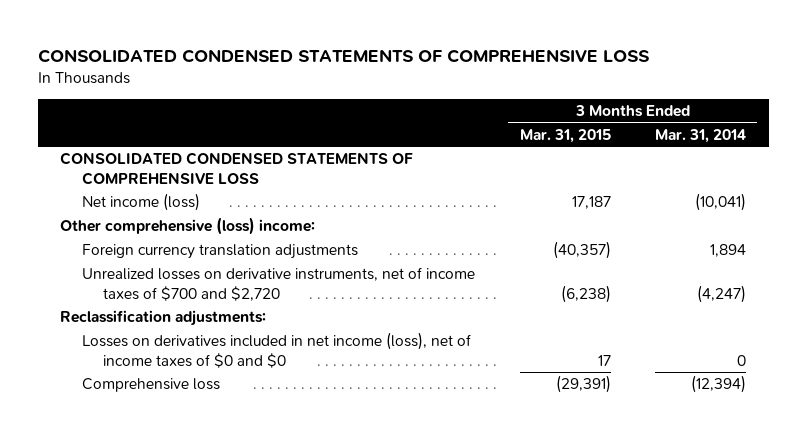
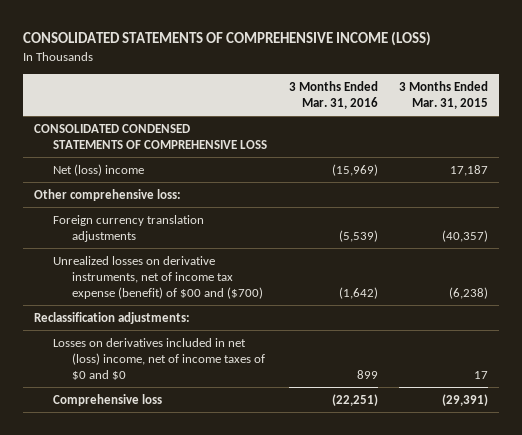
[38,49,651,64] CONSOLIDATED CONDENSED STATEMENTS OF COMPREHENSIVE LOSS -> [22,31,431,47] CONSOLIDATED STATEMENTS OF COMPREHENSIVE INCOME (LOSS)
[655,128,747,143] Mar. 31, 2014 -> none
none -> [288,80,378,110] 3 Months Ended Mar. 31, 2016
[81,193,200,212] Net income (loss) -> [52,163,144,176] Net (loss) income
[60,217,316,236] Other comprehensive (loss) income: -> [33,188,181,201] Other comprehensive loss:
[81,267,475,301] Unrealized losses on derivative instruments, net of income taxes of $700 and $2,720 -> [52,255,263,300] Unrealized losses on derivative instruments, net of income tax expense (benefit) of $00 and ($700)
[81,332,471,368] Losses on derivatives included in net income (loss), net of income taxes of $0 and $0 -> [52,337,265,381] Losses on derivatives included in net (loss) income, net of income taxes of $0 and $0

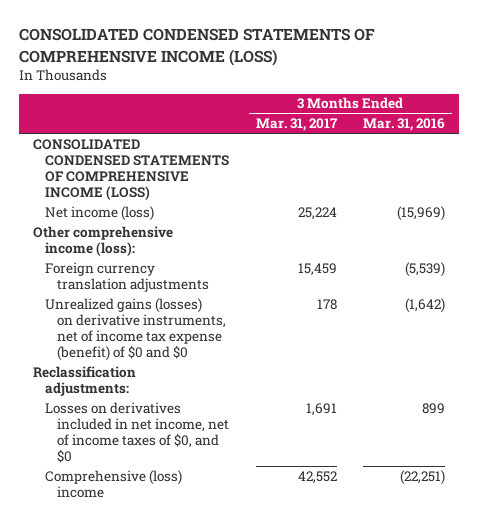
[22,31,431,47] CONSOLIDATED STATEMENTS OF COMPREHENSIVE INCOME (LOSS) -> [19,28,376,66] CONSOLIDATED CONDENSED STATEMENTS OF COMPREHENSIVE INCOME (LOSS)
[399,80,489,110] 3 Months Ended Mar. 31, 2015 -> none
none -> [255,118,338,132] Mar. 31, 2017
[33,123,267,149] CONSOLIDATED CONDENSED STATEMENTS OF COMPREHENSIVE LOSS -> [32,138,229,200] CONSOLIDATED CONDENSED STATEMENTS OF COMPREHENSIVE INCOME (LOSS)
[52,163,144,176] Net (loss) income -> [44,205,154,221] Net income (loss)
[33,188,181,201] Other comprehensive loss: -> [32,225,173,256] Other comprehensive income (loss):
[52,255,263,300] Unrealized losses on derivative instruments, net of income tax expense (benefit) of $00 and ($700) -> [44,297,226,361] Unrealized gains (losses) on derivative instruments, net of income tax expense (benefit) of $0 and $0
[52,337,265,381] Losses on derivatives included in net (loss) income, net of income taxes of $0 and $0 -> [44,401,229,463] Losses on derivatives included in net income, net of income taxes of $0, and $0
[52,393,162,406] Comprehensive loss -> [44,469,182,498] Comprehensive (loss) income

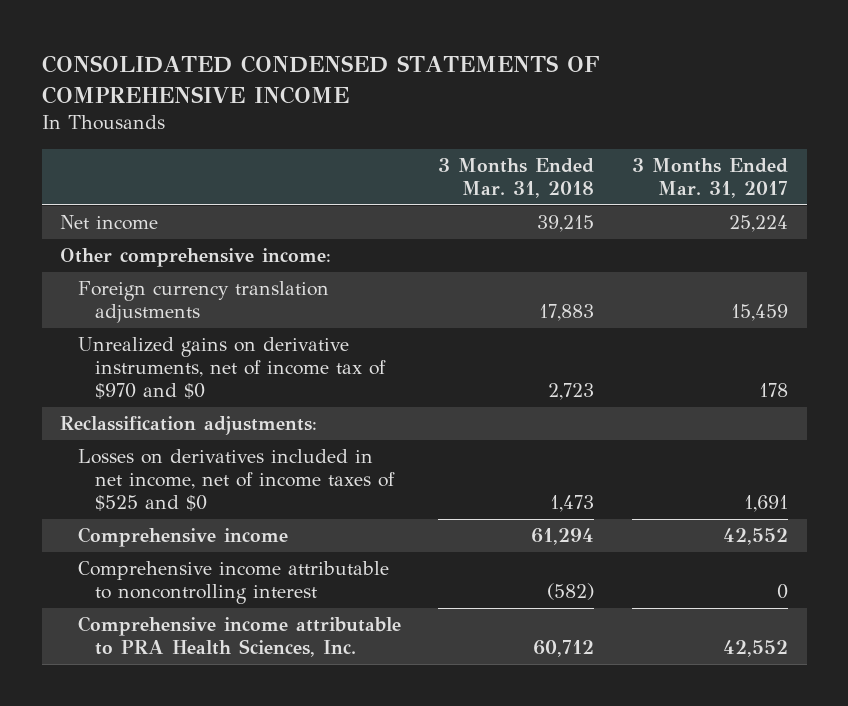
[19,28,376,66] CONSOLIDATED CONDENSED STATEMENTS OF COMPREHENSIVE INCOME (LOSS) -> [41,55,600,104] CONSOLIDATED CONDENSED STATEMENTS OF COMPREHENSIVE INCOME
[363,118,446,132] Mar. 31, 2016 -> none
none -> [438,158,595,199] 3 Months Ended Mar. 31, 2018
[32,138,229,200] CONSOLIDATED CONDENSED STATEMENTS OF COMPREHENSIVE INCOME (LOSS) -> none
[44,205,154,221] Net income (loss) -> [60,215,159,231] Net income
[32,225,173,256] Other comprehensive income (loss): -> [60,248,332,268] Other comprehensive income:
[44,297,226,361] Unrealized gains (losses) on derivative instruments, net of income tax expense (benefit) of $0 and $0 -> [77,337,386,400] Unrealized gains on derivative instruments, net of income tax of $970 and $0
[44,401,229,463] Losses on derivatives included in net income, net of income taxes of $0, and $0 -> [77,449,395,512] Losses on derivatives included in net income, net of income taxes of $525 and $0
none -> [77,527,288,548] Comprehensive income
none -> [77,561,389,605] Comprehensive income attributable to noncontrolling interest
[44,469,182,498] Comprehensive (loss) income -> [77,616,401,658] Comprehensive income attributable to PRA Health Sciences, Inc.

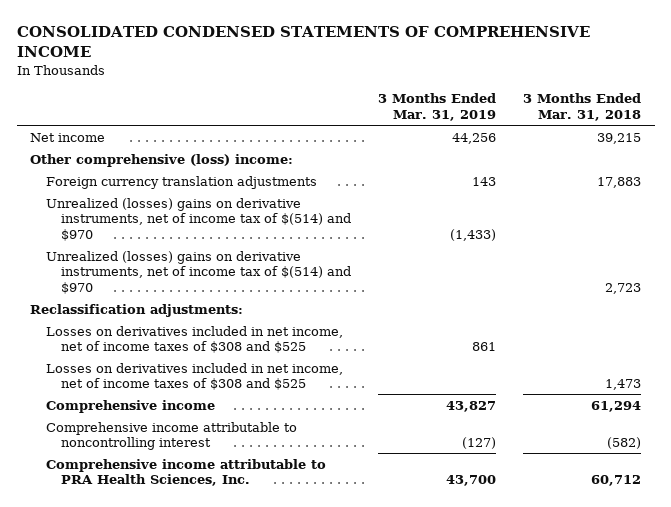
[631,158,788,199] 3 Months Ended Mar. 31, 2017 -> none
none -> [378,93,497,122] 3 Months Ended Mar. 31, 2019
[60,248,332,268] Other comprehensive income: -> [30,153,294,167] Other comprehensive (loss) income:
none -> [45,197,352,242] Unrealized (losses) gains on derivative instruments, net of income tax of $(514) and $970
[77,337,386,400] Unrealized gains on derivative instruments, net of income tax of $970 and $0 -> [45,250,352,295] Unrealized (losses) gains on derivative instruments, net of income tax of $(514) and $970
none -> [45,325,343,354] Losses on derivatives included in net income, net of income taxes of $308 and $525
[77,449,395,512] Losses on derivatives included in net income, net of income taxes of $525 and $0 -> [45,362,343,391] Losses on derivatives included in net income, net of income taxes of $308 and $525

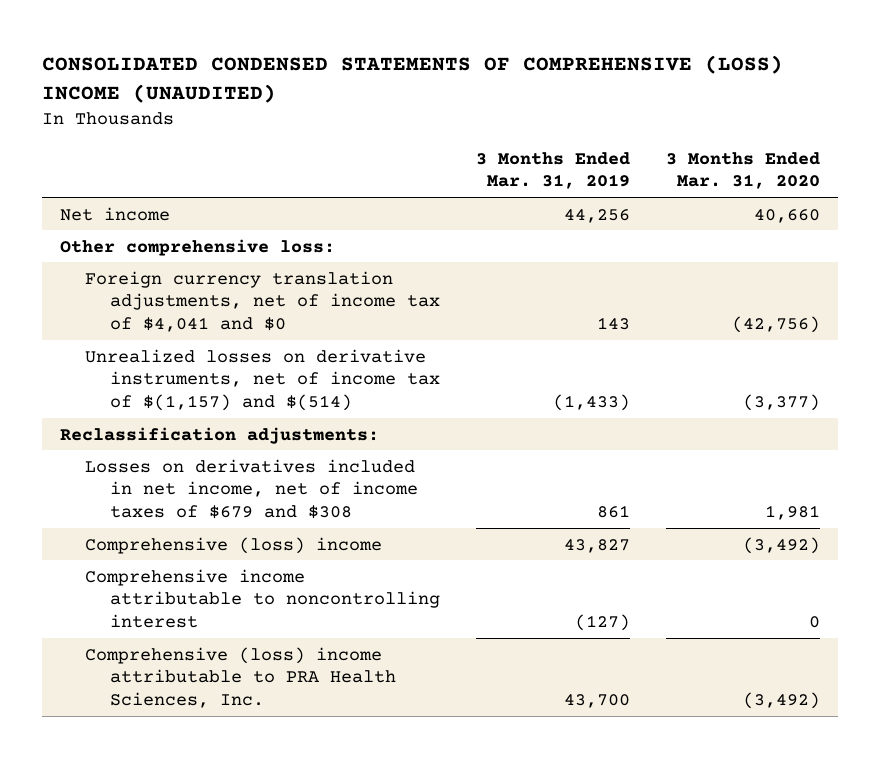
[16,25,590,58] CONSOLIDATED CONDENSED STATEMENTS OF COMPREHENSIVE INCOME -> [41,55,783,103] CONSOLIDATED CONDENSED STATEMENTS OF COMPREHENSIVE (LOSS) INCOME (UNAUDITED)
[523,93,642,122] 3 Months Ended Mar. 31, 2018 -> none
none -> [665,151,820,190] 3 Months Ended Mar. 31, 2020
[45,250,352,295] Unrealized (losses) gains on derivative instruments, net of income tax of $(514) and $970 -> none
[30,153,294,167] Other comprehensive (loss) income: -> [59,238,335,256] Other comprehensive loss:
[45,175,317,189] Foreign currency translation adjustments -> [84,270,441,332] Foreign currency translation adjustments, net of income tax of $4,041 and $0
[45,197,352,242] Unrealized (losses) gains on derivative instruments, net of income tax of $(514) and $970 -> [84,348,441,411] Unrealized losses on derivative instruments, net of income tax of $(1,157) and $(514)
[45,362,343,391] Losses on derivatives included in net income, net of income taxes of $308 and $525 -> none
[45,325,343,354] Losses on derivatives included in net income, net of income taxes of $308 and $525 -> [84,458,419,519] Losses on derivatives included in net income, net of income taxes of $679 and $308
[45,399,215,413] Comprehensive income -> [84,536,382,554] Comprehensive (loss) income
[45,458,326,487] Comprehensive income attributable to PRA Health Sciences, Inc. -> [84,646,397,708] Comprehensive (loss) income attributable to PRA Health Sciences, Inc.

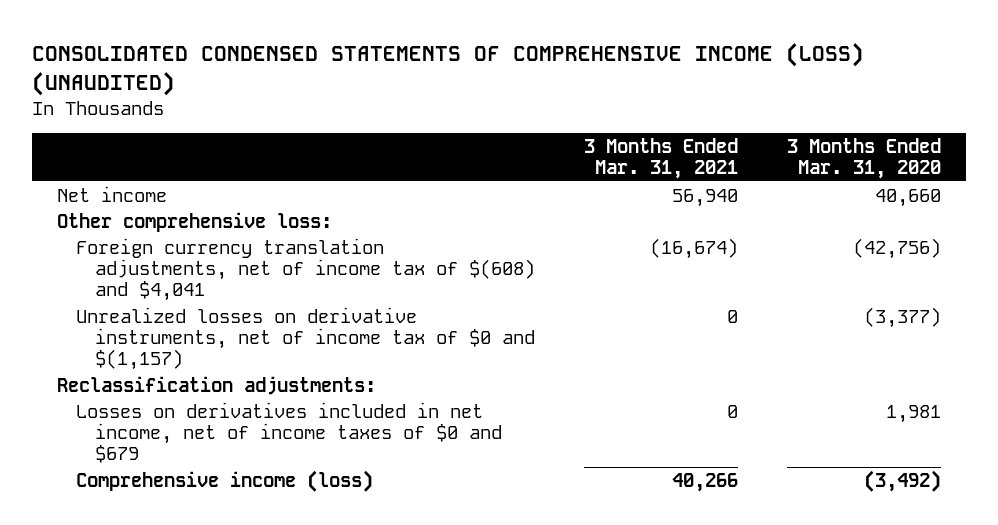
[41,55,783,103] CONSOLIDATED CONDENSED STATEMENTS OF COMPREHENSIVE (LOSS) INCOME (UNAUDITED) -> [32,43,865,96] CONSOLIDATED CONDENSED STATEMENTS OF COMPREHENSIVE INCOME (LOSS) (UNAUDITED)
[476,151,631,190] 3 Months Ended Mar. 31, 2019 -> none
none -> [584,137,739,180] 3 Months Ended Mar. 31, 2021
[84,270,441,332] Foreign currency translation adjustments, net of income tax of $4,041 and $0 -> [76,237,536,302] Foreign currency translation adjustments, net of income tax of $(608) and $4,041
[84,348,441,411] Unrealized losses on derivative instruments, net of income tax of $(1,157) and $(514) -> [76,306,536,371] Unrealized losses on derivative instruments, net of income tax of $0 and $(1,157)
[84,536,382,554] Comprehensive (loss) income -> none
[84,568,441,628] Comprehensive income attributable to noncontrolling interest -> none
[84,458,419,519] Losses on derivatives included in net income, net of income taxes of $679 and $308 -> [76,401,503,464] Losses on derivatives included in net income, net of income taxes of $0 and $679
[84,646,397,708] Comprehensive (loss) income attributable to PRA Health Sciences, Inc. -> [76,469,374,492] Comprehensive income (loss)

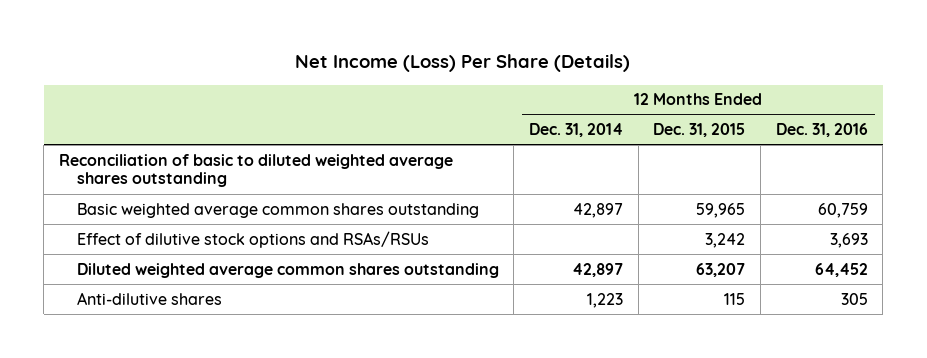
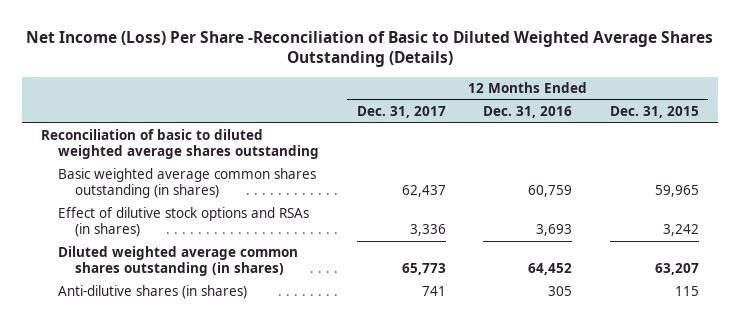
[295,54,631,73] Net Income (Loss) Per Share (Details) -> [25,30,713,68] Net Income (Loss) Per Share -Reconciliation of Basic to Diluted Weighted Average Shares Outstanding (Details)
[529,123,624,138] Dec. 31, 2014 -> none
none -> [356,105,446,118] Dec. 31, 2017
[76,202,479,218] Basic weighted average common shares outstanding -> [57,168,316,199] Basic weighted average common shares outstanding (in shares)
[76,230,429,248] Effect of dilutive stock options and RSAs/RSUs -> [57,207,309,238] Effect of dilutive stock options and RSAs (in shares)
[76,262,499,278] Diluted weighted average common shares outstanding -> [57,246,298,277] Diluted weighted average common shares outstanding (in shares)
[76,291,222,305] Anti-dilutive shares -> [57,285,247,300] Anti-dilutive shares (in shares)

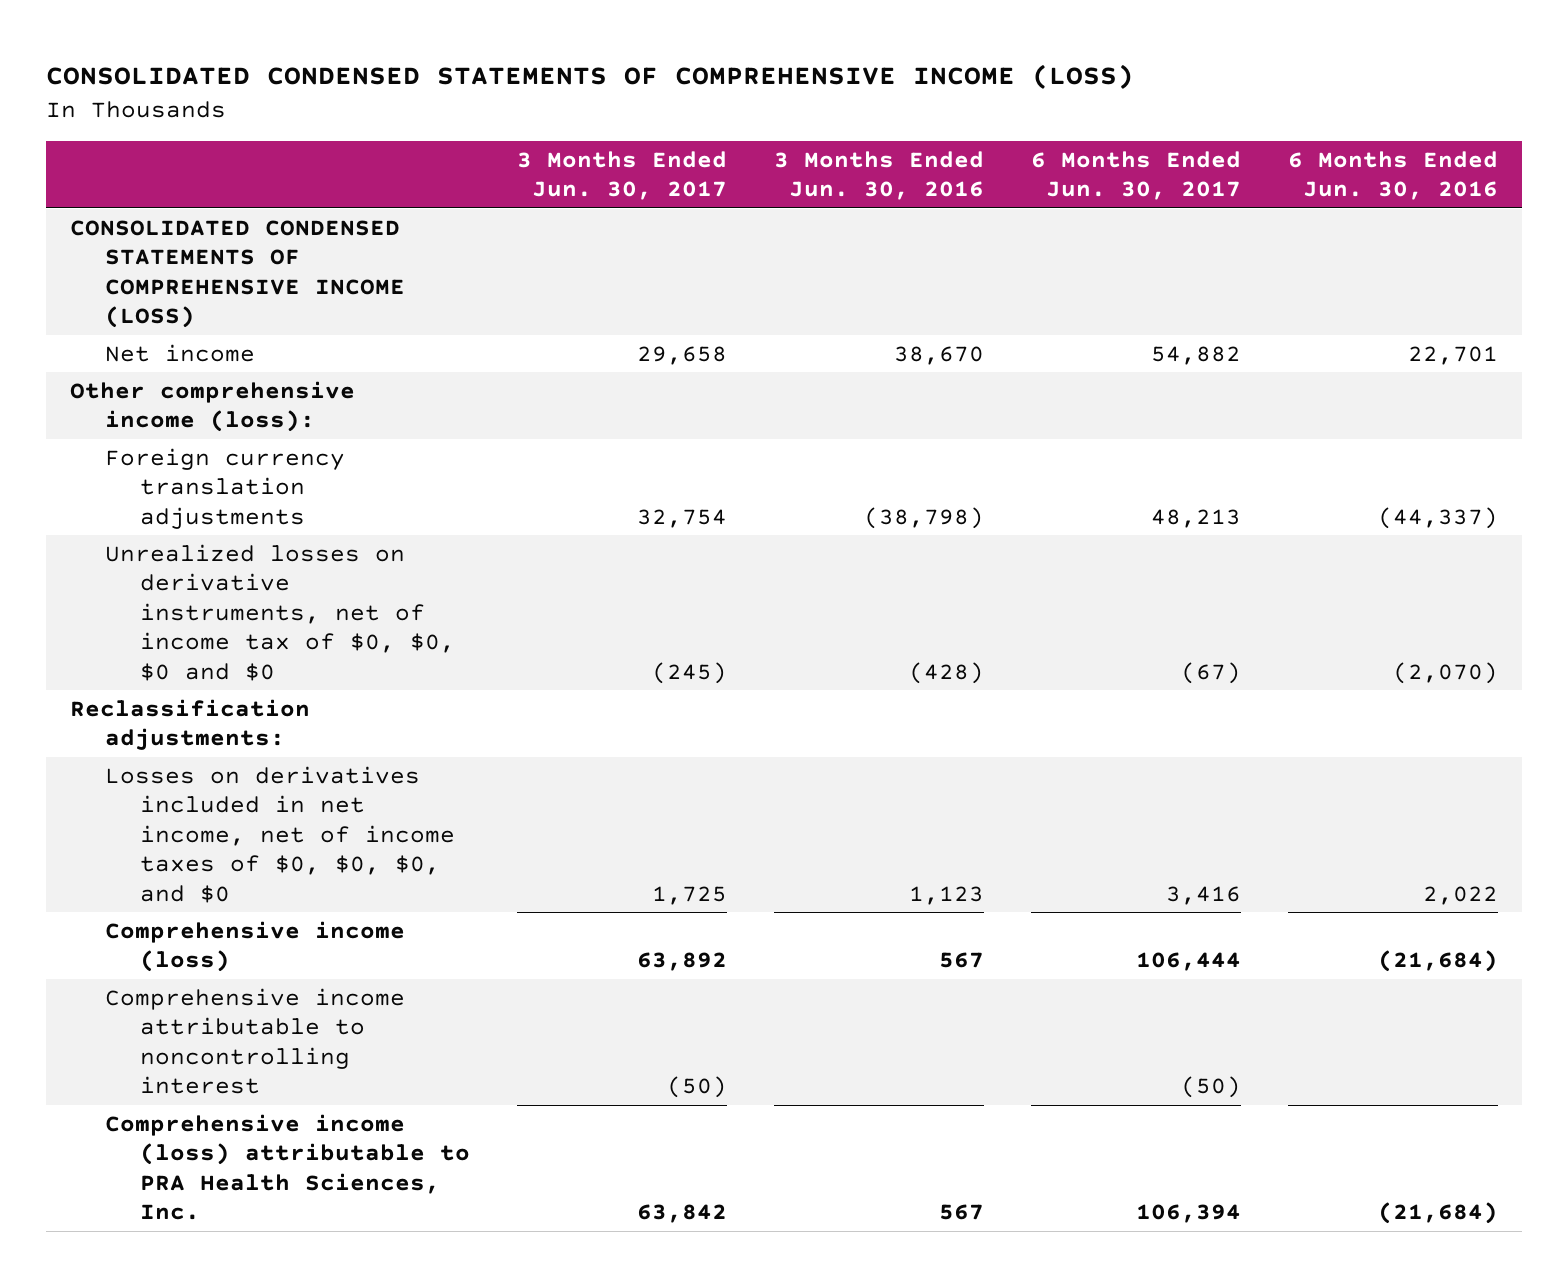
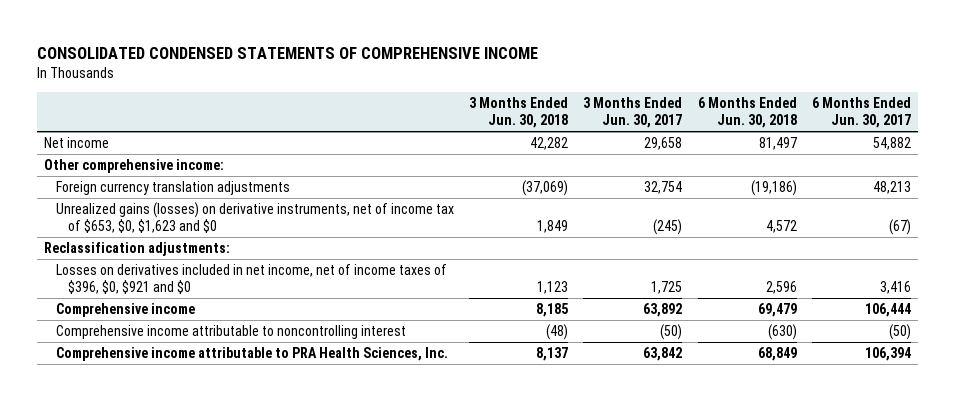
[46,64,1135,90] CONSOLIDATED CONDENSED STATEMENTS OF COMPREHENSIVE INCOME (LOSS) -> [36,46,538,59] CONSOLIDATED CONDENSED STATEMENTS OF COMPREHENSIVE INCOME
[774,150,985,201] 3 Months Ended Jun. 30, 2016 -> none
[1288,150,1499,201] 6 Months Ended Jun. 30, 2016 -> none
none -> [469,97,569,129] 3 Months Ended Jun. 30, 2018
none -> [697,97,797,129] 6 Months Ended Jun. 30, 2018
[69,219,405,329] CONSOLIDATED CONDENSED STATEMENTS OF COMPREHENSIVE INCOME (LOSS) -> none
[69,380,355,433] Other comprehensive income (loss): -> [44,159,225,174] Other comprehensive income:
[104,543,455,681] Unrealized losses on derivative instruments, net of income tax of $0, $0, $0 and $0 -> [55,202,454,233] Unrealized gains (losses) on derivative instruments, net of income tax of $653, $0, $1,623 and $0
[104,765,455,903] Losses on derivatives included in net income, net of income taxes of $0, $0, $0, and $0 -> [55,264,447,294] Losses on derivatives included in net income, net of income taxes of $396, $0, $921 and $0
[104,920,405,973] Comprehensive income (loss) -> [55,303,195,318] Comprehensive income
[104,1113,470,1221] Comprehensive income (loss) attributable to PRA Health Sciences, Inc. -> [55,347,448,362] Comprehensive income attributable to PRA Health Sciences, Inc.

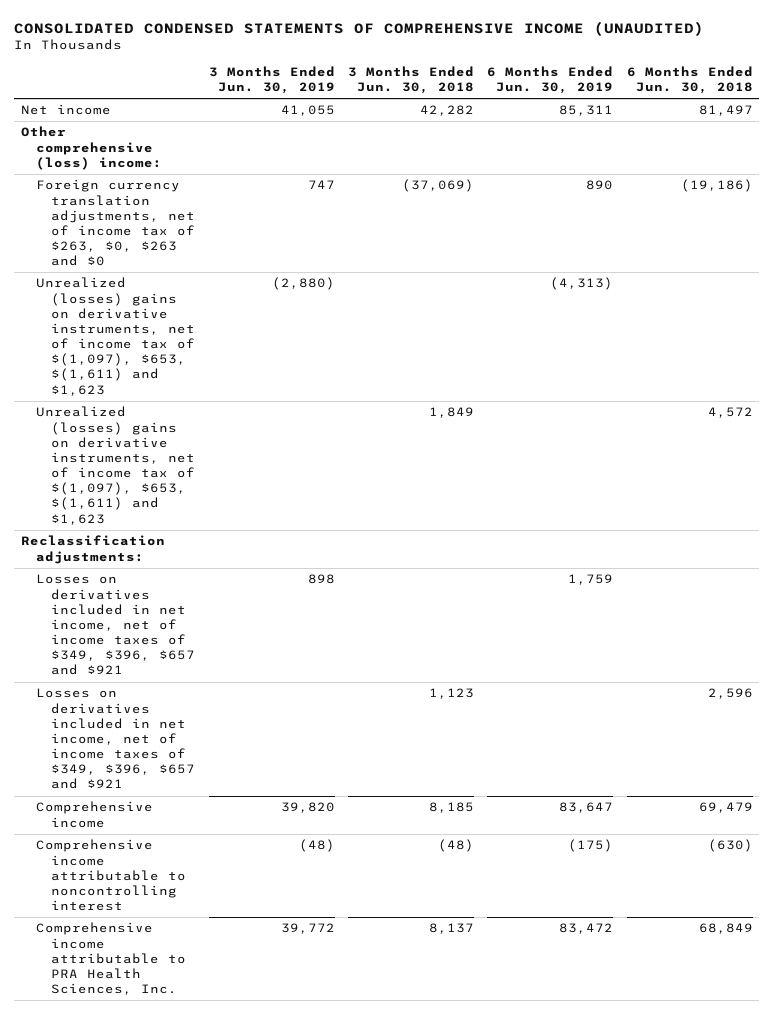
[36,46,538,59] CONSOLIDATED CONDENSED STATEMENTS OF COMPREHENSIVE INCOME -> [14,20,705,36] CONSOLIDATED CONDENSED STATEMENTS OF COMPREHENSIVE INCOME (UNAUDITED)
[583,97,683,129] 3 Months Ended Jun. 30, 2017 -> none
[811,97,911,129] 6 Months Ended Jun. 30, 2017 -> none
none -> [208,66,335,95] 3 Months Ended Jun. 30, 2019
none -> [487,66,614,95] 6 Months Ended Jun. 30, 2019
[44,159,225,174] Other comprehensive income: -> [21,126,163,170] Other comprehensive (loss) income:
[55,181,290,196] Foreign currency translation adjustments -> [36,179,196,267] Foreign currency translation adjustments, net of income tax of $263, $0, $263 and $0
none -> [36,277,196,396] Unrealized (losses) gains on derivative instruments, net of income tax of $(1,097), $653, $(1,611) and $1,623
[55,202,454,233] Unrealized gains (losses) on derivative instruments, net of income tax of $653, $0, $1,623 and $0 -> [36,406,196,525] Unrealized (losses) gains on derivative instruments, net of income tax of $(1,097), $653, $(1,611) and $1,623
none -> [36,574,196,676] Losses on derivatives included in net income, net of income taxes of $349, $396, $657 and $921
[55,264,447,294] Losses on derivatives included in net income, net of income taxes of $396, $0, $921 and $0 -> [36,688,196,790] Losses on derivatives included in net income, net of income taxes of $349, $396, $657 and $921

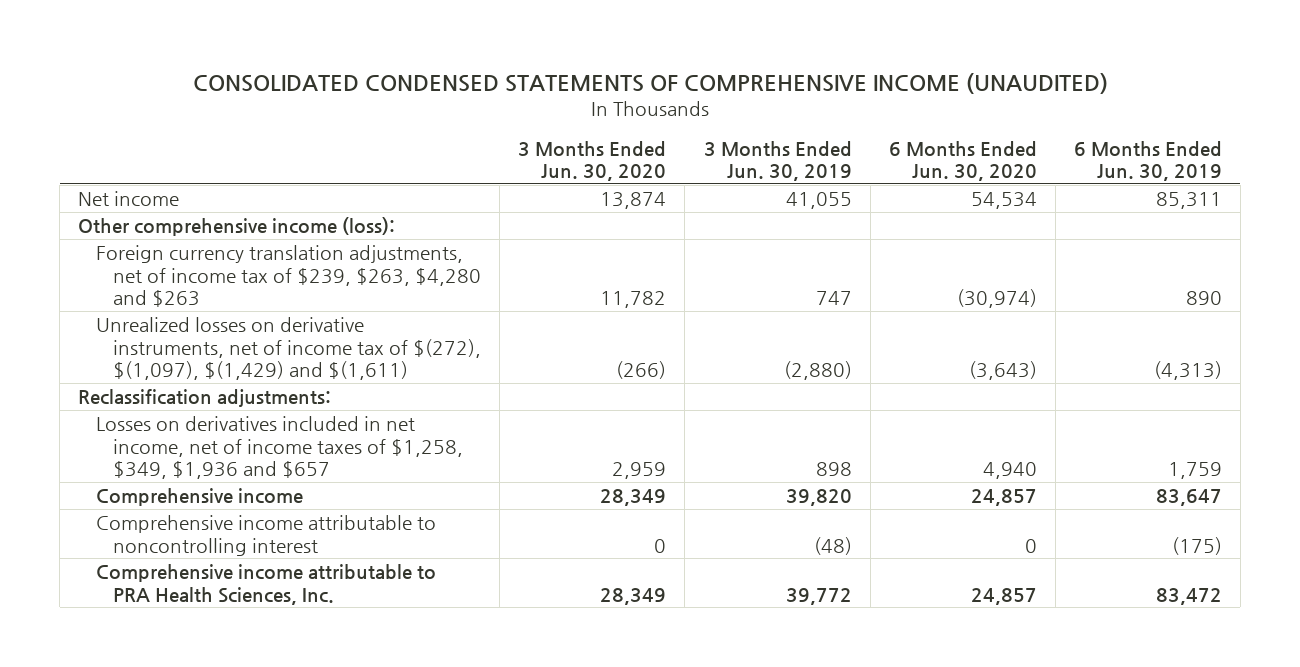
[348,66,475,95] 3 Months Ended Jun. 30, 2018 -> none
[626,66,753,95] 6 Months Ended Jun. 30, 2018 -> none
none -> [518,140,667,181] 3 Months Ended Jun. 30, 2020
none -> [888,140,1037,181] 6 Months Ended Jun. 30, 2020
[36,406,196,525] Unrealized (losses) gains on derivative instruments, net of income tax of $(1,097), $653, $(1,611) and $1,623 -> none
[21,126,163,170] Other comprehensive (loss) income: -> [78,217,396,237] Other comprehensive income (loss):
[36,179,196,267] Foreign currency translation adjustments, net of income tax of $263, $0, $263 and $0 -> [95,245,482,307] Foreign currency translation adjustments, net of income tax of $239, $263, $4,280 and $263
[36,277,196,396] Unrealized (losses) gains on derivative instruments, net of income tax of $(1,097), $653, $(1,611) and $1,623 -> [95,317,482,380] Unrealized losses on derivative instruments, net of income tax of $(272), $(1,097), $(1,429) and $(1,611)
[36,688,196,790] Losses on derivatives included in net income, net of income taxes of $349, $396, $657 and $921 -> none
[36,574,196,676] Losses on derivatives included in net income, net of income taxes of $349, $396, $657 and $921 -> [95,416,464,479] Losses on derivatives included in net income, net of income taxes of $1,258, $349, $1,936 and $657

